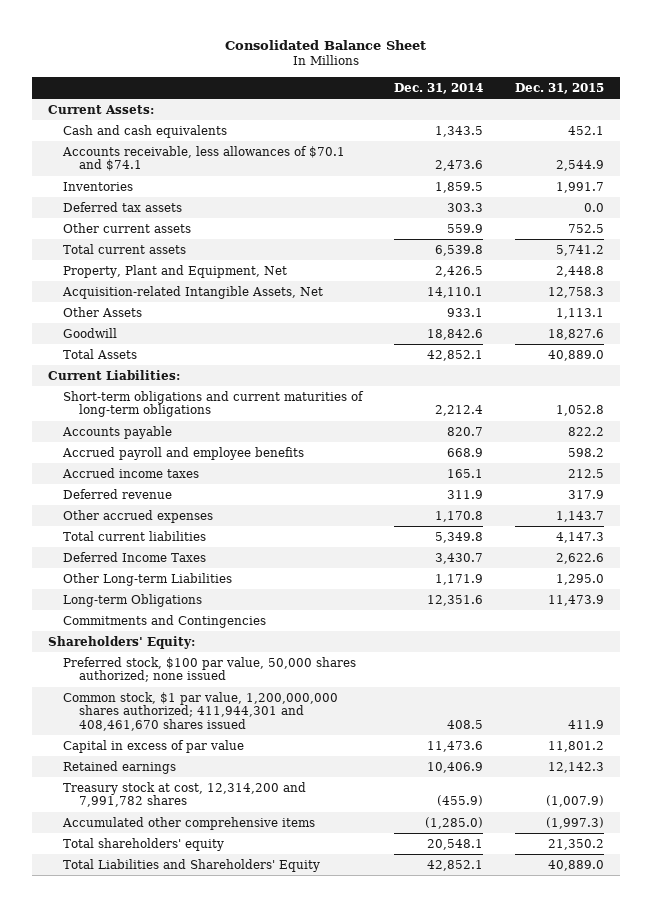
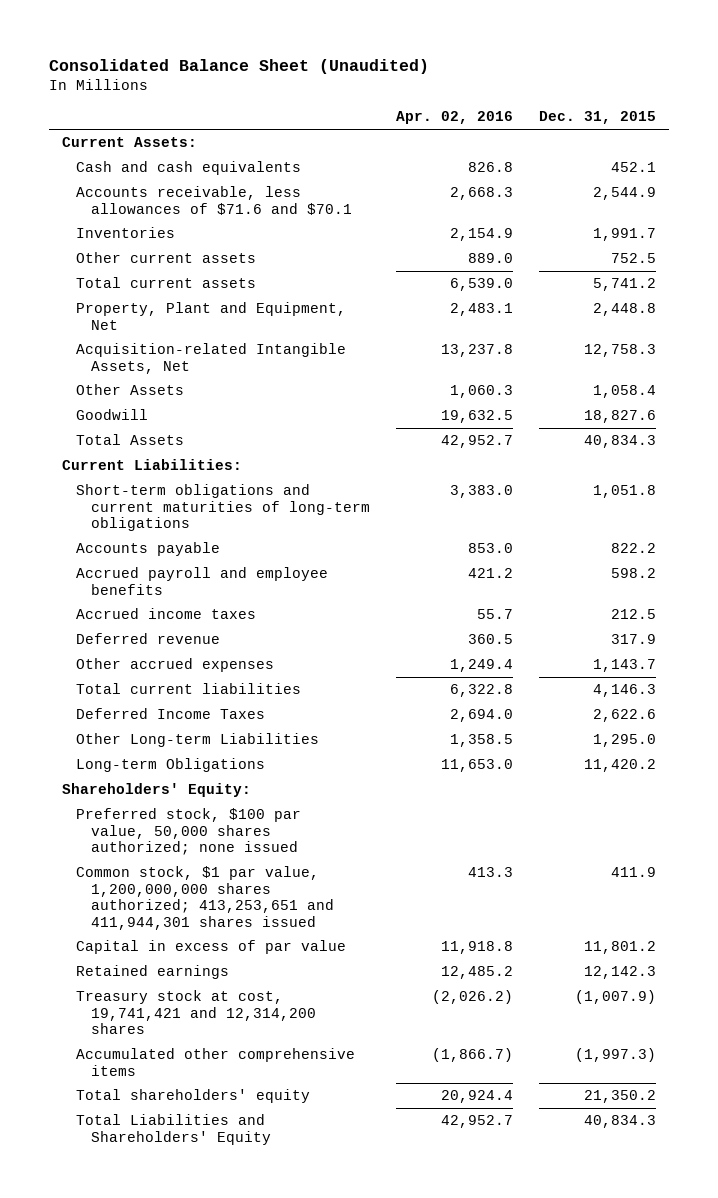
[225,40,427,51] Consolidated Balance Sheet -> [48,58,429,74] Consolidated Balance Sheet (Unaudited)
[394,82,484,94] Dec. 31, 2014 -> none
none -> [395,111,513,125] Apr. 02, 2016
[62,145,346,172] Accounts receivable, less allowances of $70.1 and $74.1 -> [76,186,352,215] Accounts receivable, less allowances of $71.6 and $70.1
[63,201,183,212] Deferred tax assets -> none
[556,307,605,319] 1,113.1 -> [593,385,657,399] 1,058.4
[548,349,605,361] 40,889.0 -> [584,435,657,449] 40,834.3
[556,405,605,417] 1,052.8 -> [593,485,657,499] 1,051.8
[556,531,605,543] 4,147.3 -> [593,684,657,698] 4,146.3
[63,614,267,628] Commitments and Contingencies -> none
[548,594,605,606] 11,473.9 -> [584,759,657,773] 11,420.2
[63,691,339,731] Common stock, $1 par value, 1,200,000,000 shares authorized; 411,944,301 and 408,461,670 shares issued -> [76,866,334,930] Common stock, $1 par value, 1,200,000,000 shares authorized; 413,253,651 and 411,944,301 shares issued
[63,781,307,808] Treasury stock at cost, 12,314,200 and 7,991,782 shares -> [76,990,316,1035] Treasury stock at cost, 19,741,421 and 12,314,200 shares
[548,859,605,871] 40,889.0 -> [584,1115,657,1129] 40,834.3

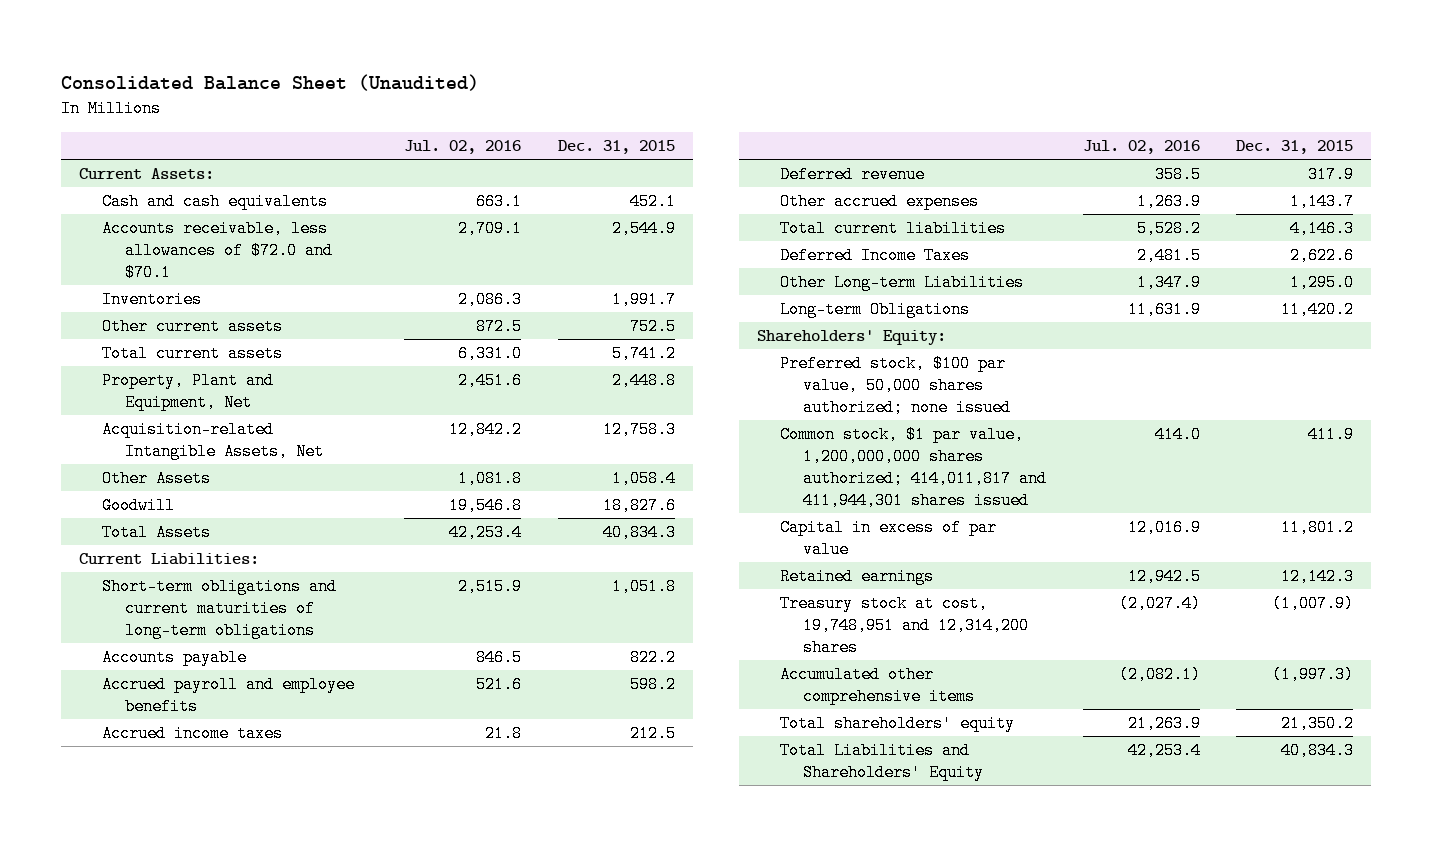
[395,111,513,125] Apr. 02, 2016 -> none
none -> [404,139,522,154] Jul. 02, 2016
[76,186,352,215] Accounts receivable, less allowances of $71.6 and $70.1 -> [101,220,334,281] Accounts receivable, less allowances of $72.0 and $70.1
[76,866,334,930] Common stock, $1 par value, 1,200,000,000 shares authorized; 413,253,651 and 411,944,301 shares issued -> [780,426,1048,509] Common stock, $1 par value, 1,200,000,000 shares authorized; 414,011,817 and 411,944,301 shares issued
[76,990,316,1035] Treasury stock at cost, 19,741,421 and 12,314,200 shares -> [780,595,1030,656] Treasury stock at cost, 19,748,951 and 12,314,200 shares

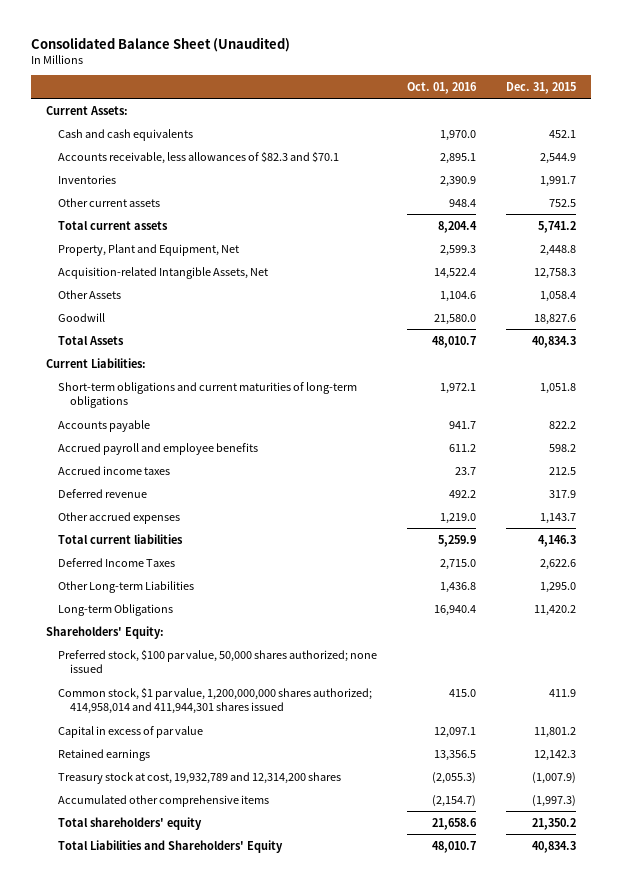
[404,139,522,154] Jul. 02, 2016 -> none
none -> [407,81,478,94] Oct. 01, 2016
[101,220,334,281] Accounts receivable, less allowances of $72.0 and $70.1 -> [58,150,340,164] Accounts receivable, less allowances of $82.3 and $70.1
[780,426,1048,509] Common stock, $1 par value, 1,200,000,000 shares authorized; 414,011,817 and 411,944,301 shares issued -> [58,686,373,715] Common stock, $1 par value, 1,200,000,000 shares authorized; 414,958,014 and 411,944,301 shares issued
[780,595,1030,656] Treasury stock at cost, 19,748,951 and 12,314,200 shares -> [58,771,342,784] Treasury stock at cost, 19,932,789 and 12,314,200 shares

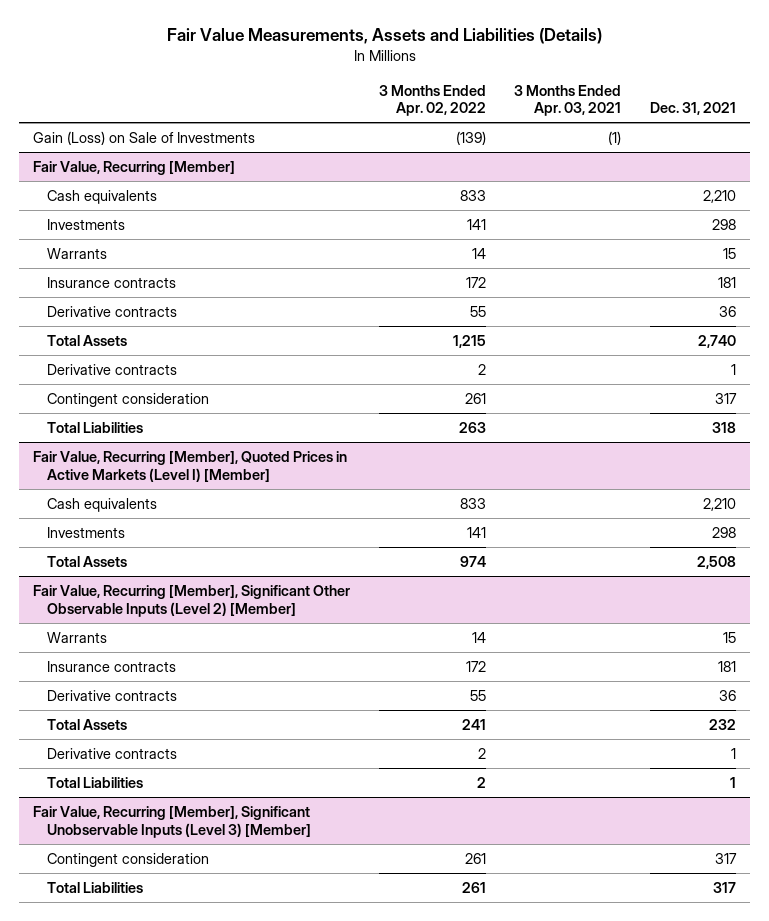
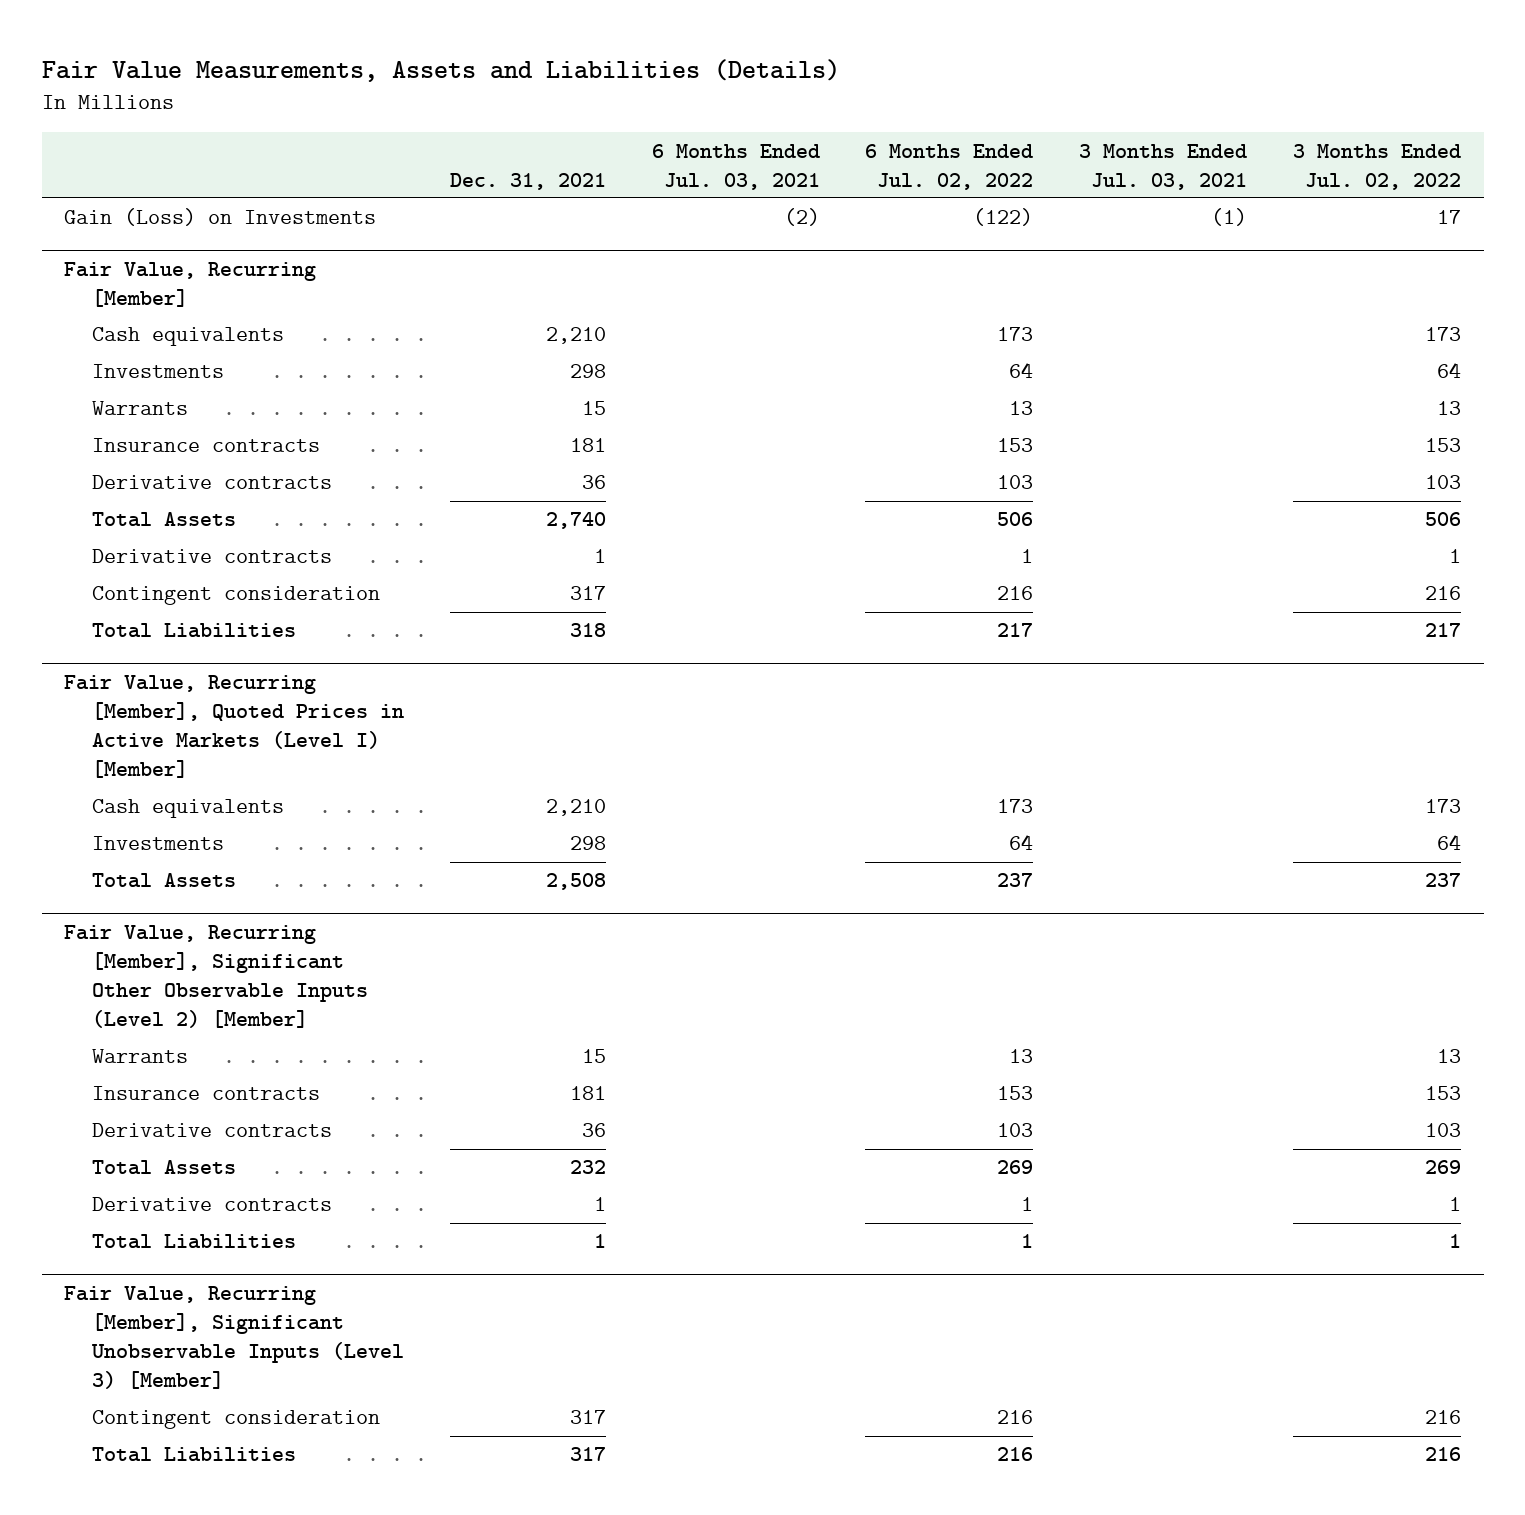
[378,84,486,117] 3 Months Ended Apr. 02, 2022 -> none
[514,84,622,117] 3 Months Ended Apr. 03, 2021 -> none
none -> [651,143,820,190] 6 Months Ended Jul. 03, 2021
none -> [865,143,1034,190] 6 Months Ended Jul. 02, 2022
none -> [1079,143,1248,190] 3 Months Ended Jul. 03, 2021
none -> [1292,143,1461,190] 3 Months Ended Jul. 02, 2022
[32,130,255,145] Gain (Loss) on Sale of Investments -> [64,208,377,227] Gain (Loss) on Investments

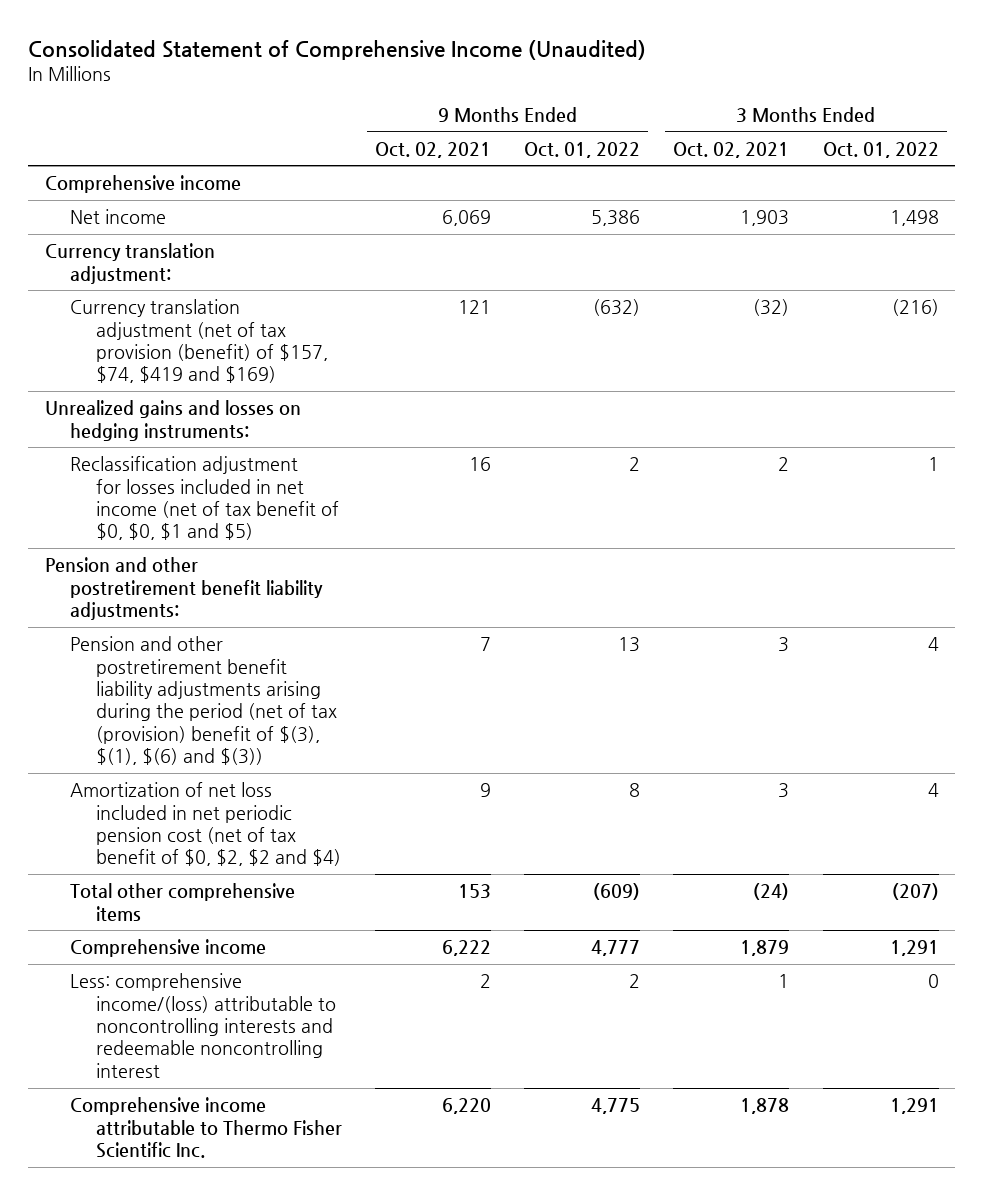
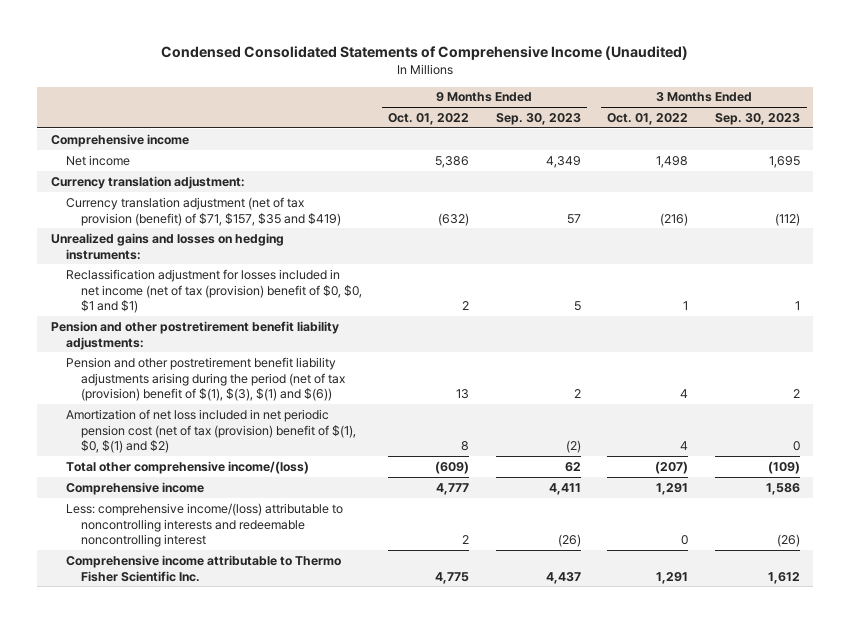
[28,40,647,61] Consolidated Statement of Comprehensive Income (Unaudited) -> [161,45,689,60] Condensed Consolidated Statements of Comprehensive Income (Unaudited)
[374,141,491,158] Oct. 02, 2021 -> none
[673,141,790,158] Oct. 02, 2021 -> none
none -> [495,112,581,125] Sep. 30, 2023
none -> [715,112,801,125] Sep. 30, 2023
[70,299,328,384] Currency translation adjustment (net of tax provision (benefit) of $157, $74, $419 and $169) -> [65,196,341,226] Currency translation adjustment (net of tax provision (benefit) of $71, $157, $35 and $419)
[70,456,339,541] Reclassification adjustment for losses included in net income (net of tax benefit of $0, $0, $1 and $5) -> [65,268,362,314] Reclassification adjustment for losses included in net income (net of tax (provision) benefit of $0, $0, $1 and $1)
[70,636,337,766] Pension and other postretirement benefit liability adjustments arising during the period (net of tax (provision) benefit of $(3), $(1), $(6) and $(3)) -> [65,356,345,402] Pension and other postretirement benefit liability adjustments arising during the period (net of tax (provision) benefit of $(1), $(3), $(1) and $(6))
[70,782,341,867] Amortization of net loss included in net periodic pension cost (net of tax benefit of $0, $2, $2 and $4) -> [65,408,356,454] Amortization of net loss included in net periodic pension cost (net of tax (provision) benefit of $(1), $0, $(1) and $2)
[70,883,296,921] Total other comprehensive items -> [65,460,309,474] Total other comprehensive income/(loss)

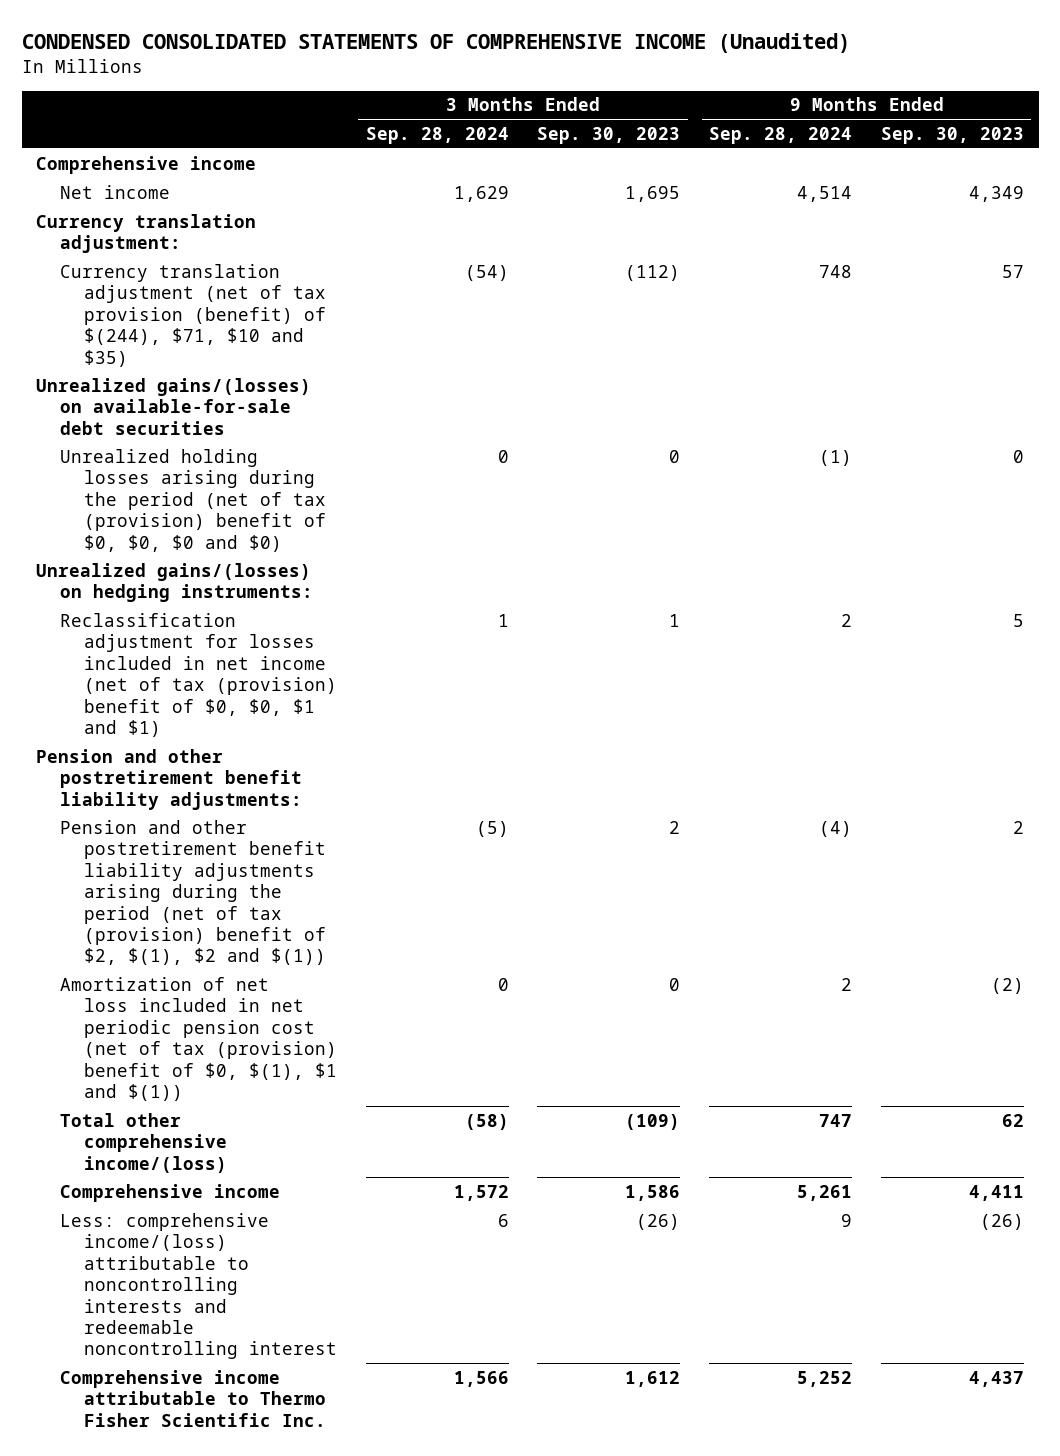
[161,45,689,60] Condensed Consolidated Statements of Comprehensive Income (Unaudited) -> [21,33,850,54] CONDENSED CONSOLIDATED STATEMENTS OF COMPREHENSIVE INCOME (Unaudited)
[388,112,470,125] Oct. 01, 2022 -> none
[607,112,689,125] Oct. 01, 2022 -> none
none -> [365,126,509,144] Sep. 28, 2024
none -> [709,126,853,144] Sep. 28, 2024
[65,196,341,226] Currency translation adjustment (net of tax provision (benefit) of $71, $157, $35 and $419) -> [59,263,326,367] Currency translation adjustment (net of tax provision (benefit) of $(244), $71, $10 and $35)
none -> [36,377,312,435] Unrealized gains/(losses) on available-for-sale debt securities
none -> [59,448,326,552] Unrealized holding losses arising during the period (net of tax (provision) benefit of $0, $0, $0 and $0)
[50,232,284,260] Unrealized gains and losses on hedging instruments: -> [36,562,313,603] Unrealized gains/(losses) on hedging instruments:
[65,356,345,402] Pension and other postretirement benefit liability adjustments arising during the period (net of tax (provision) benefit of $(1), $(3), $(1) and $(6)) -> [59,819,326,966] Pension and other postretirement benefit liability adjustments arising during the period (net of tax (provision) benefit of $2, $(1), $2 and $(1))
[65,408,356,454] Amortization of net loss included in net periodic pension cost (net of tax (provision) benefit of $(1), $0, $(1) and $2) -> [59,976,337,1102] Amortization of net loss included in net periodic pension cost (net of tax (provision) benefit of $0, $(1), $1 and $(1))

